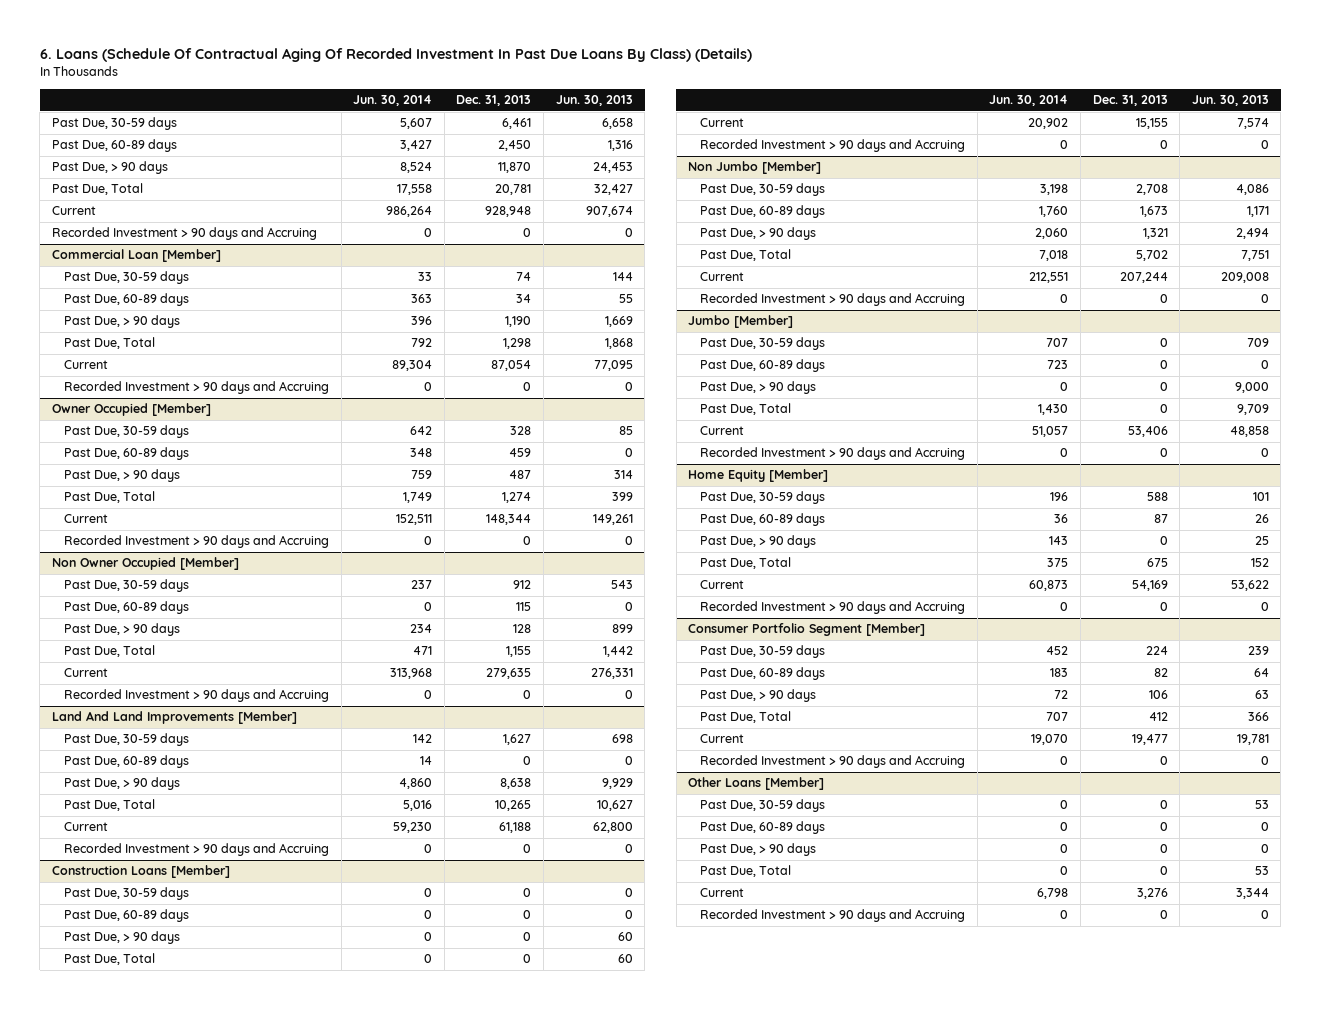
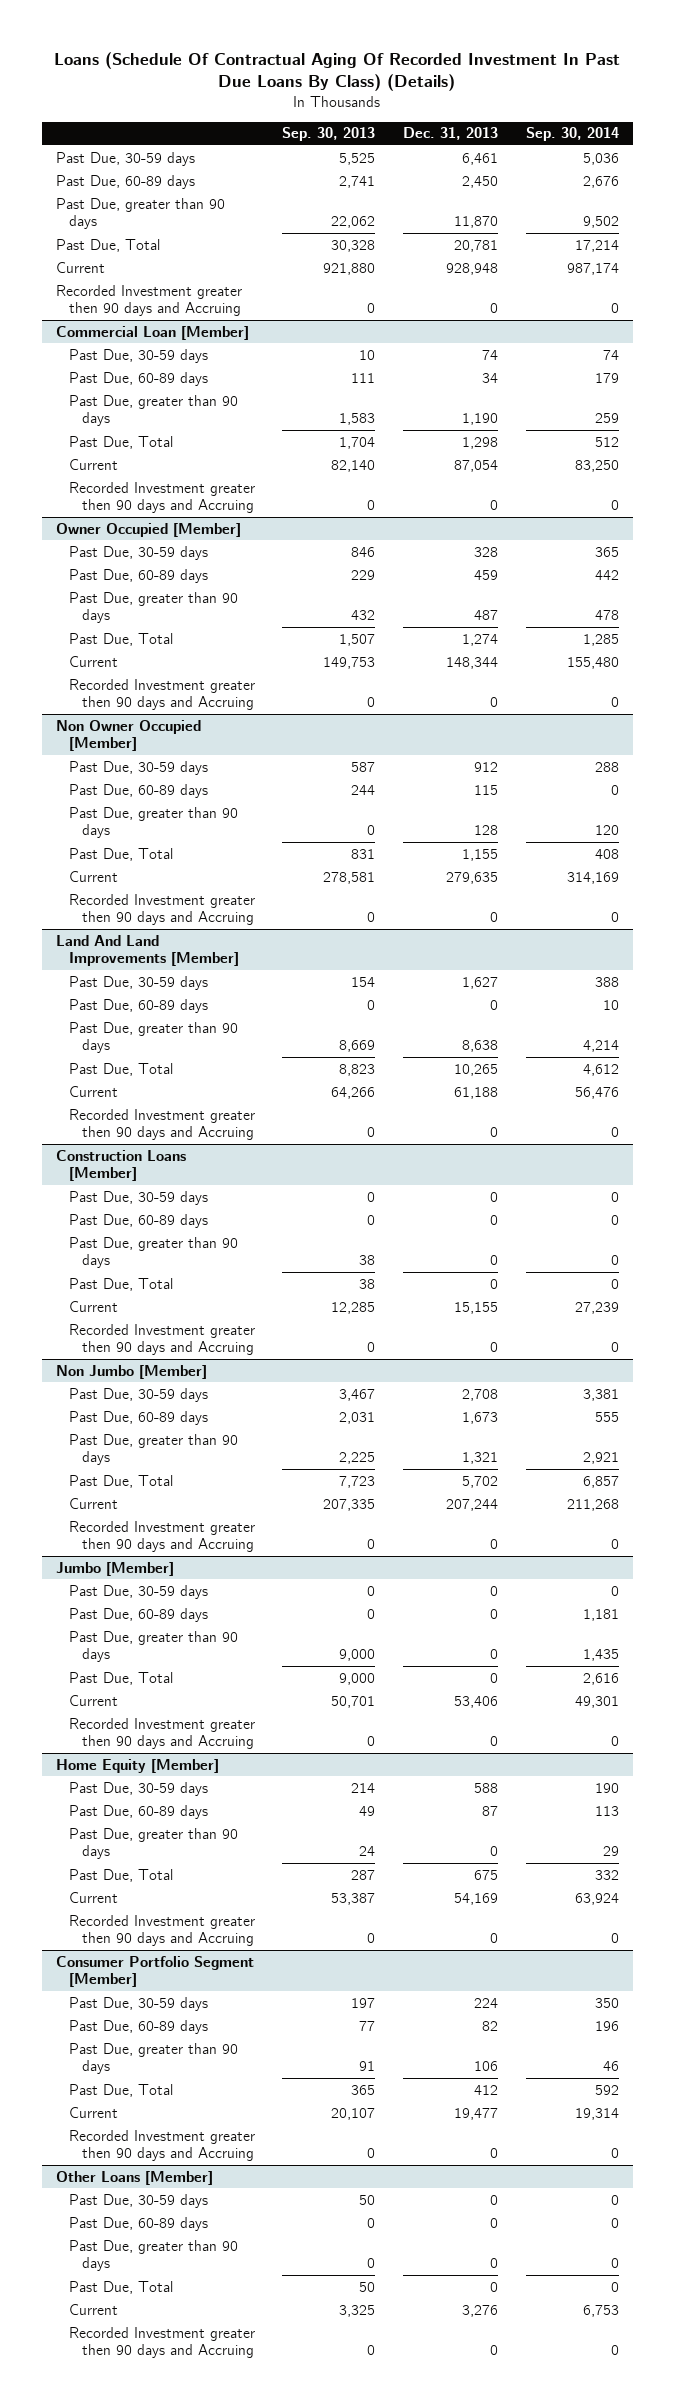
[39,48,752,63] 6. Loans (Schedule Of Contractual Aging Of Recorded Investment In Past Due Loans By Class) (Details) -> [54,51,621,92] Loans (Schedule Of Contractual Aging Of Recorded Investment In Past Due Loans By Class) (Details)
[353,95,433,107] Jun. 30, 2014 -> none
[555,95,633,107] Jun. 30, 2013 -> none
none -> [282,127,376,142] Sep. 30, 2013
none -> [525,127,619,142] Sep. 30, 2014
[51,161,168,175] Past Due, > 90 days -> [55,197,225,230] Past Due, greater than 90 days
[51,227,317,241] Recorded Investment > 90 days and Accruing -> [55,284,242,317] Recorded Investment greater then 90 days and Accruing
[64,315,181,329] Past Due, > 90 days -> [68,394,238,427] Past Due, greater than 90 days
[64,381,330,395] Recorded Investment > 90 days and Accruing -> [68,481,255,514] Recorded Investment greater then 90 days and Accruing
[64,469,181,483] Past Due, > 90 days -> [68,591,238,624] Past Due, greater than 90 days
[64,535,330,549] Recorded Investment > 90 days and Accruing -> [68,678,255,711] Recorded Investment greater then 90 days and Accruing
[64,623,181,637] Past Due, > 90 days -> [68,806,238,839] Past Due, greater than 90 days
[64,689,330,703] Recorded Investment > 90 days and Accruing -> [68,893,255,926] Recorded Investment greater then 90 days and Accruing
[64,777,181,791] Past Due, > 90 days -> [68,1021,238,1054] Past Due, greater than 90 days
[64,843,330,857] Recorded Investment > 90 days and Accruing -> [68,1108,255,1141] Recorded Investment greater then 90 days and Accruing
[64,931,181,945] Past Due, > 90 days -> [68,1236,238,1269] Past Due, greater than 90 days
[700,139,966,153] Recorded Investment > 90 days and Accruing -> [68,1323,255,1356] Recorded Investment greater then 90 days and Accruing
[700,227,817,241] Past Due, > 90 days -> [68,1433,238,1466] Past Due, greater than 90 days
[700,293,966,307] Recorded Investment > 90 days and Accruing -> [68,1520,255,1553] Recorded Investment greater then 90 days and Accruing
[700,381,817,395] Past Due, > 90 days -> [68,1630,238,1663] Past Due, greater than 90 days
[700,447,966,461] Recorded Investment > 90 days and Accruing -> [68,1717,255,1750] Recorded Investment greater then 90 days and Accruing
[700,535,817,549] Past Due, > 90 days -> [68,1827,238,1860] Past Due, greater than 90 days
[700,601,966,615] Recorded Investment > 90 days and Accruing -> [68,1914,255,1947] Recorded Investment greater then 90 days and Accruing
[700,689,817,703] Past Due, > 90 days -> [68,2042,238,2075] Past Due, greater than 90 days
[700,755,966,769] Recorded Investment > 90 days and Accruing -> [68,2129,255,2162] Recorded Investment greater then 90 days and Accruing
[700,843,817,857] Past Due, > 90 days -> [68,2239,238,2272] Past Due, greater than 90 days
[700,909,966,923] Recorded Investment > 90 days and Accruing -> [68,2326,255,2359] Recorded Investment greater then 90 days and Accruing

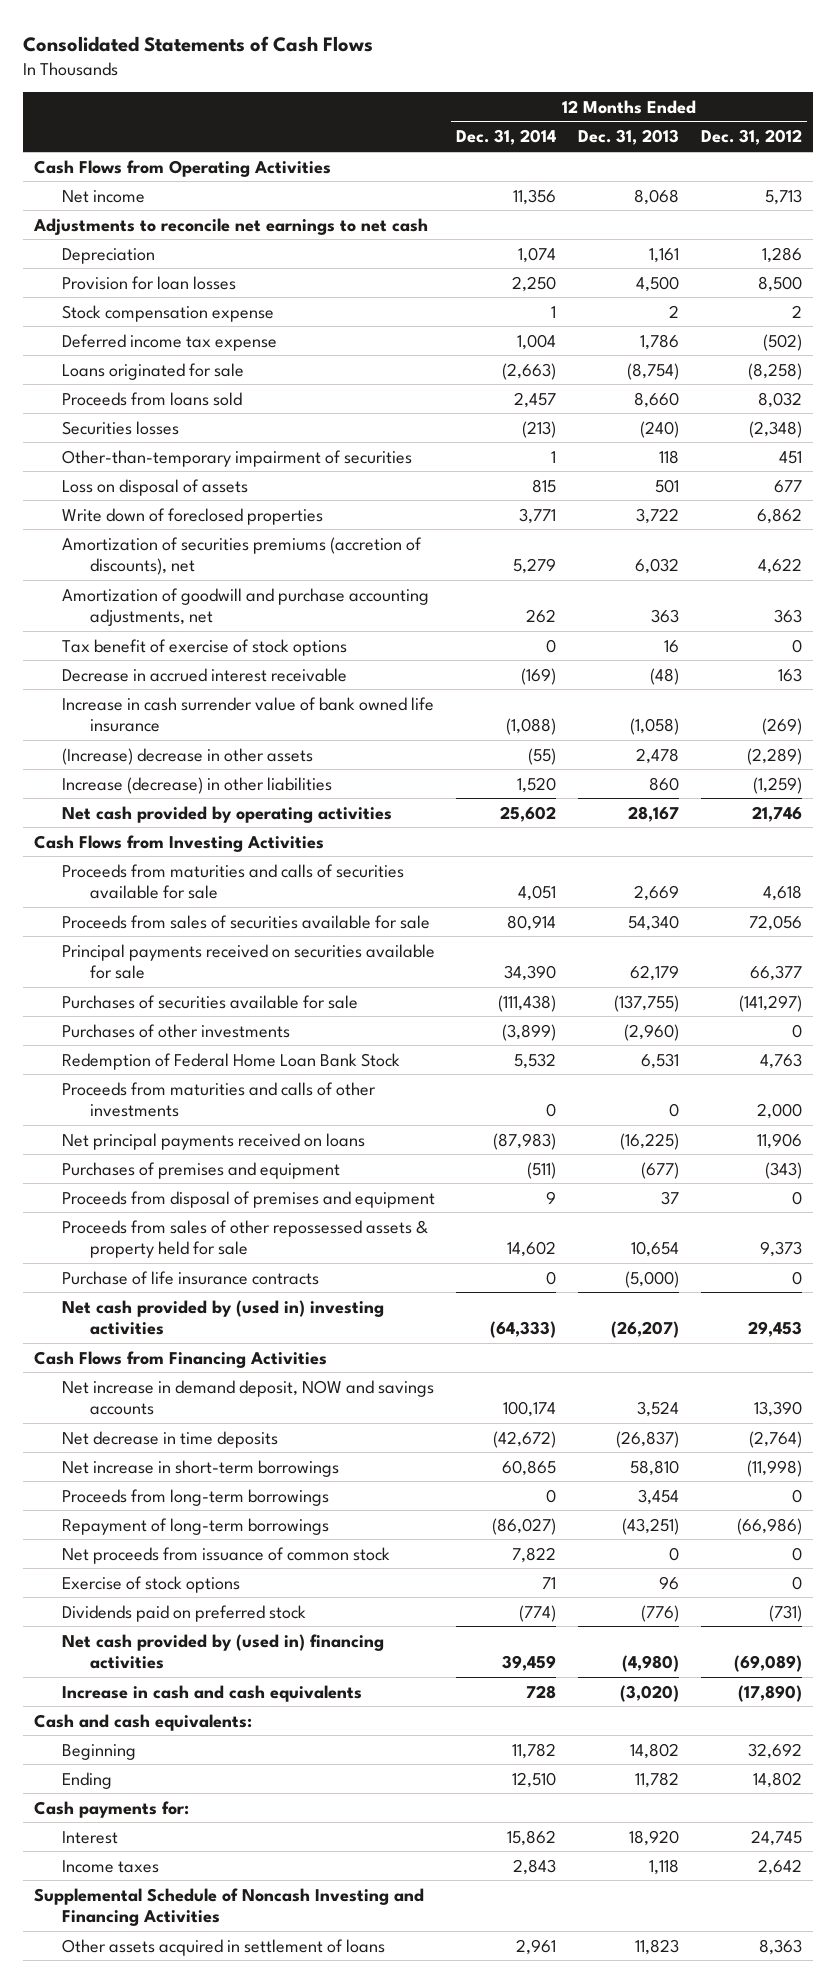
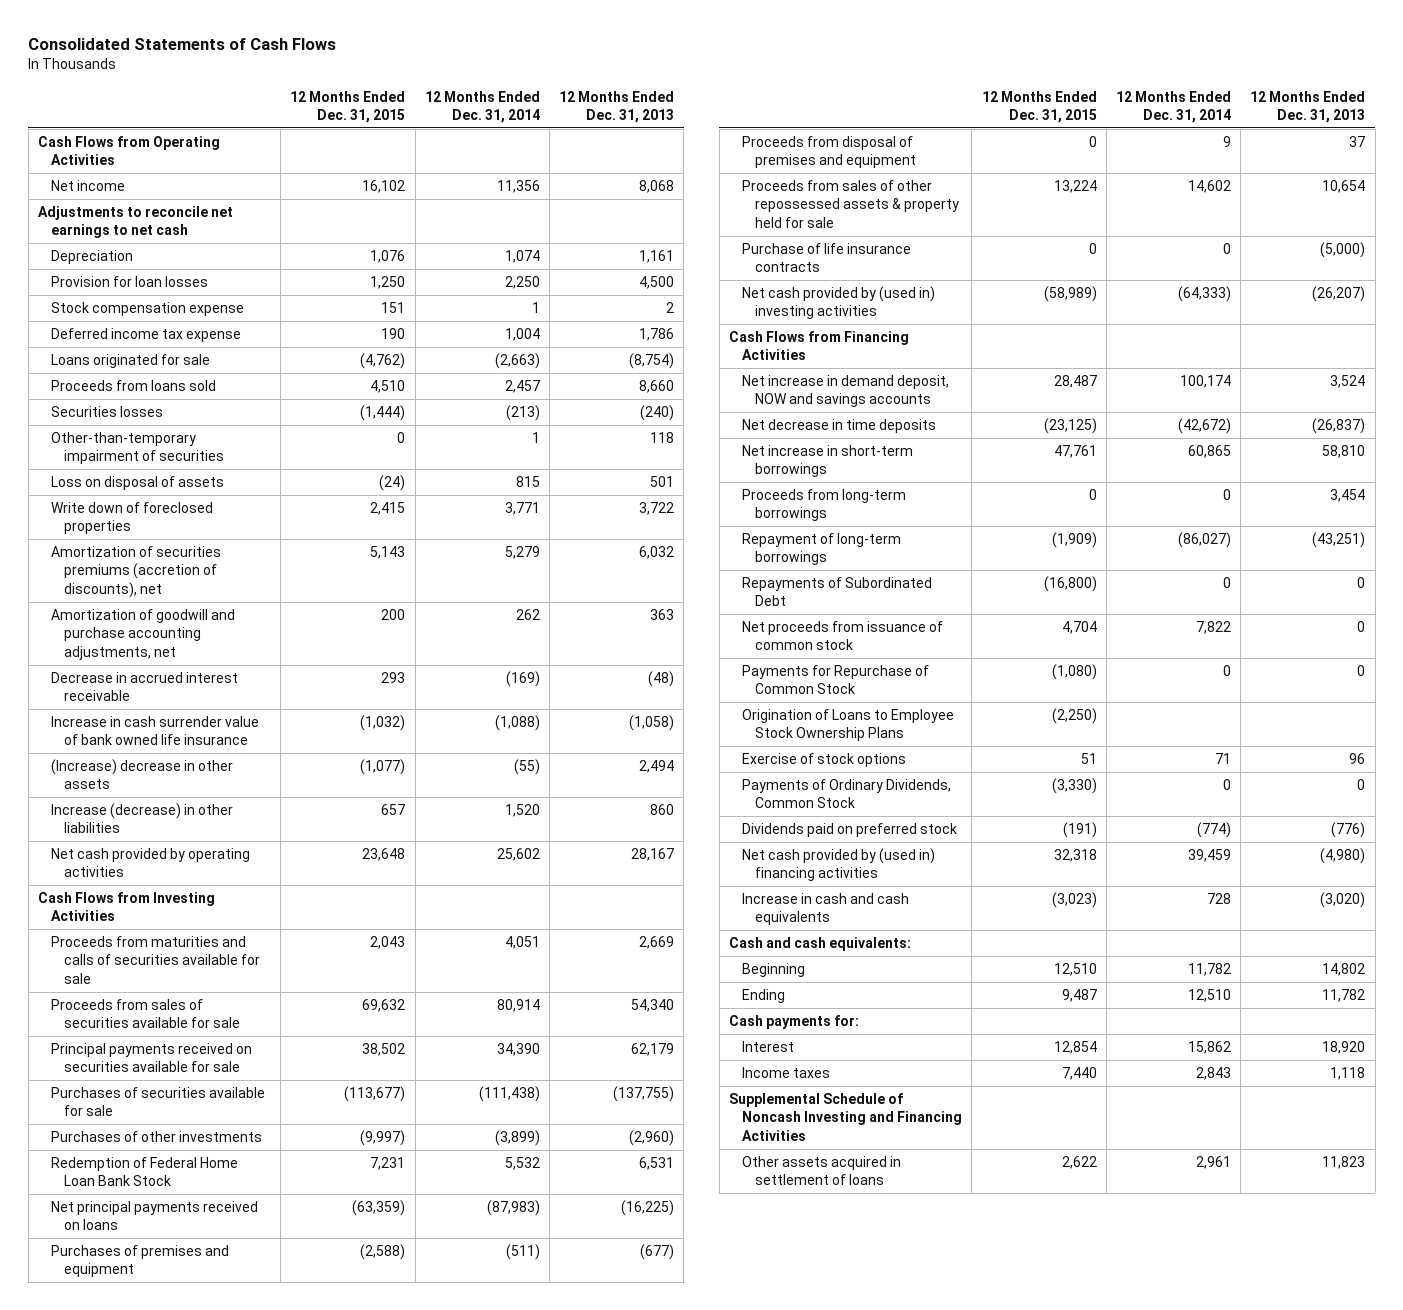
[700,129,802,146] Dec. 31, 2012 -> none
none -> [290,90,406,124] 12 Months Ended Dec. 31, 2015
[61,638,347,656] Tax benefit of exercise of stock options -> none
[636,747,680,764] 2,478 -> [639,760,675,774] 2,494
[61,1081,376,1117] Proceeds from maturities and calls of other investments -> none
none -> [742,577,933,607] Repayments of Subordinated Debt
none -> [742,665,930,695] Payments for Repurchase of Common Stock
none -> [742,709,955,742] Origination of Loans to Employee Stock Ownership Plans
none -> [742,779,952,809] Payments of Ordinary Dividends, Common Stock

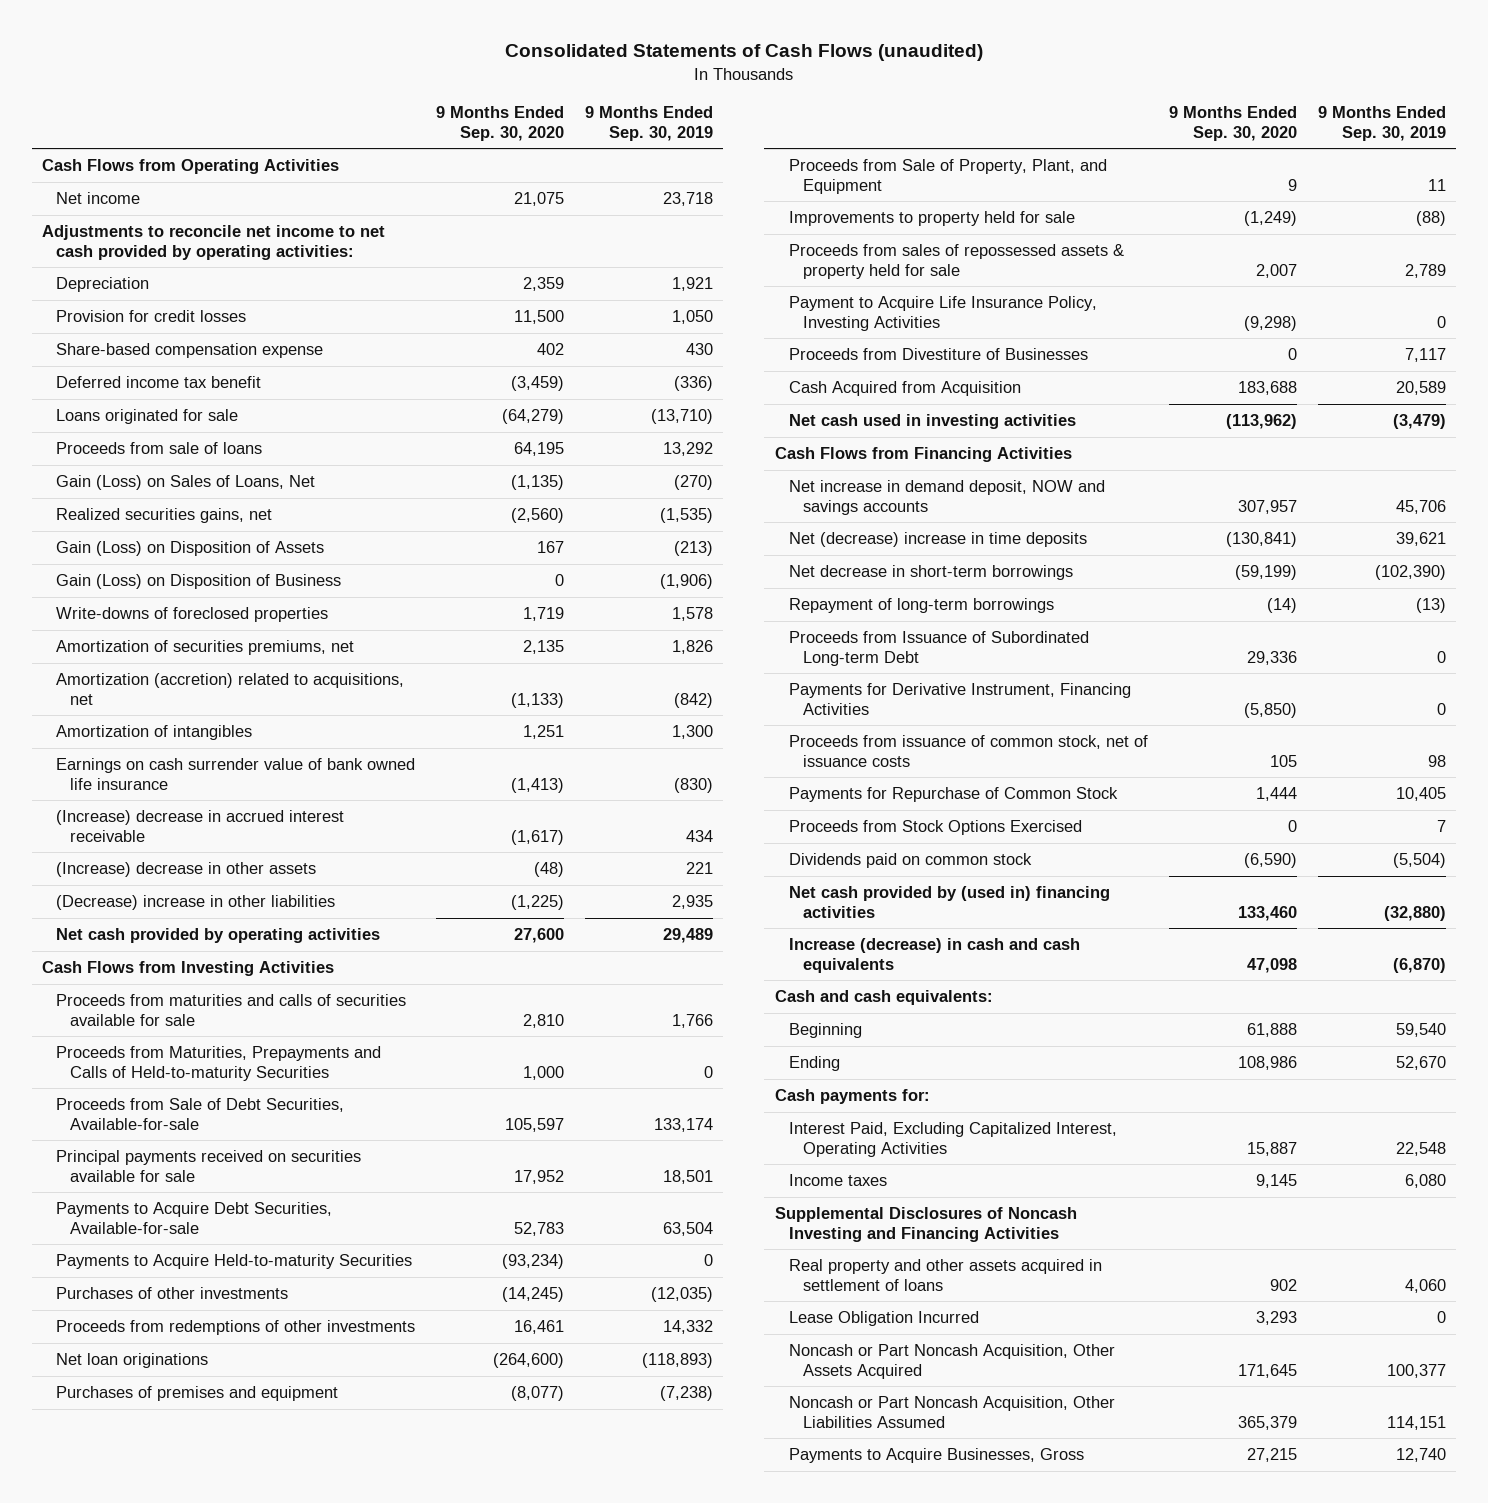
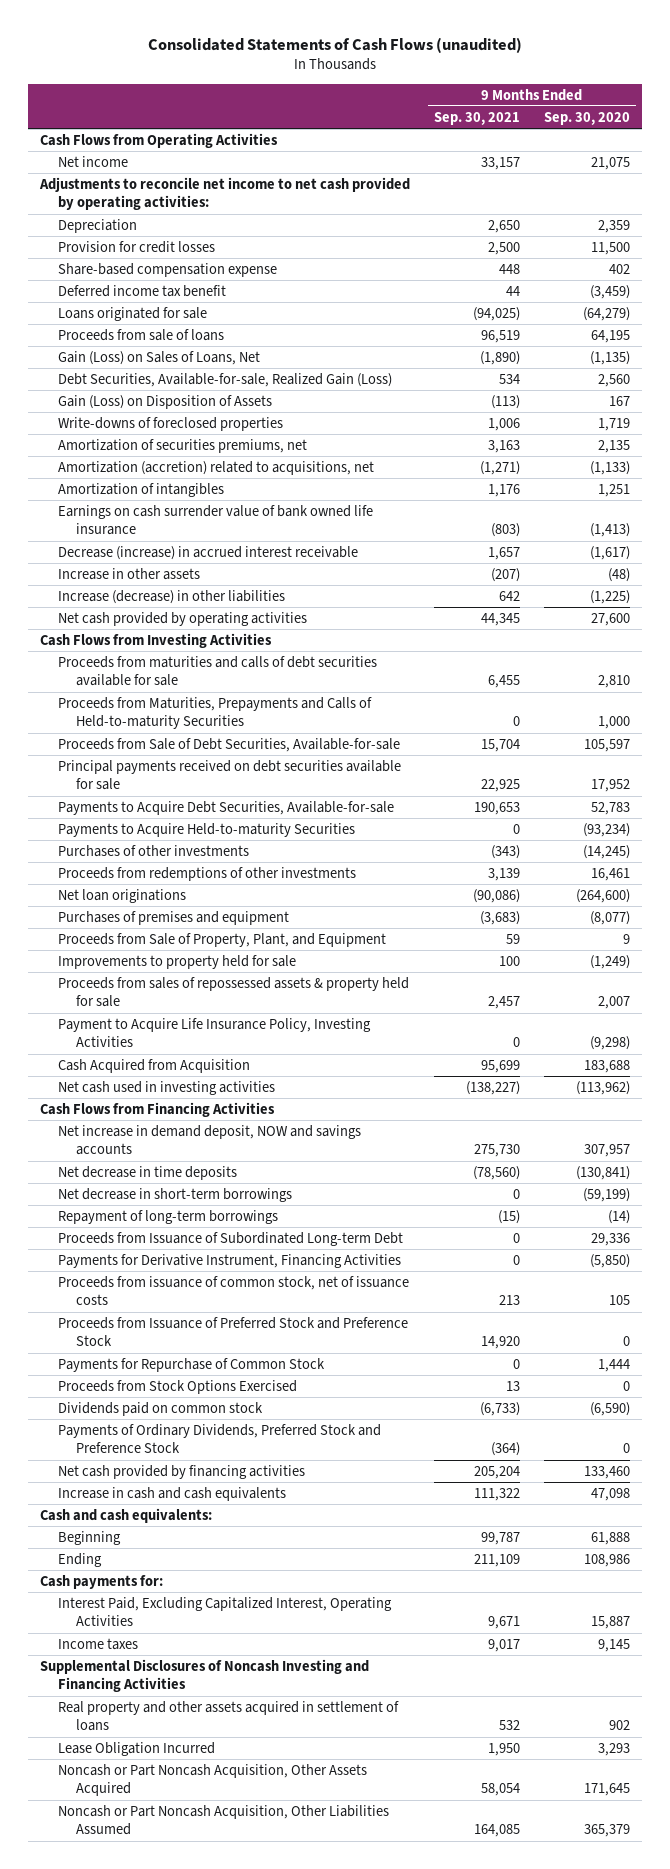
[584,106,713,141] 9 Months Ended Sep. 30, 2019 -> none
none -> [433,111,520,125] Sep. 30, 2021
[55,507,272,523] Realized securities gains, net -> none
none -> [57,372,392,387] Debt Securities, Available-for-sale, Realized Gain (Loss)
[55,573,341,589] Gain (Loss) on Disposition of Business -> none
[55,809,344,842] (Increase) decrease in accrued interest receivable -> [57,545,358,560] Decrease (increase) in accrued interest receivable
[55,861,316,877] (Increase) decrease in other assets -> [57,567,200,580] Increase in other assets
[55,894,335,910] (Decrease) increase in other liabilities -> [57,589,285,604] Increase (decrease) in other liabilities
[55,993,406,1026] Proceeds from maturities and calls of securities available for sale -> [57,655,377,687] Proceeds from maturities and calls of debt securities available for sale
[55,1149,361,1182] Principal payments received on securities available for sale -> [57,759,401,791] Principal payments received on debt securities available for sale
[788,347,1088,360] Proceeds from Divestiture of Businesses -> none
[788,531,1087,547] Net (decrease) increase in time deposits -> [57,1165,237,1180] Net decrease in time deposits
none -> [57,1316,408,1347] Proceeds from Issuance of Preferred Stock and Preference Stock
none -> [57,1423,381,1454] Payments of Ordinary Dividends, Preferred Stock and Preference Stock
[788,885,1110,918] Net cash provided by (used in) financing activities -> [57,1464,305,1479] Net cash provided by financing activities
[788,937,1080,973] Increase (decrease) in cash and cash equivalents -> [57,1486,286,1501] Increase in cash and cash equivalents
[788,1447,1084,1463] Payments to Acquire Businesses, Gross -> none

